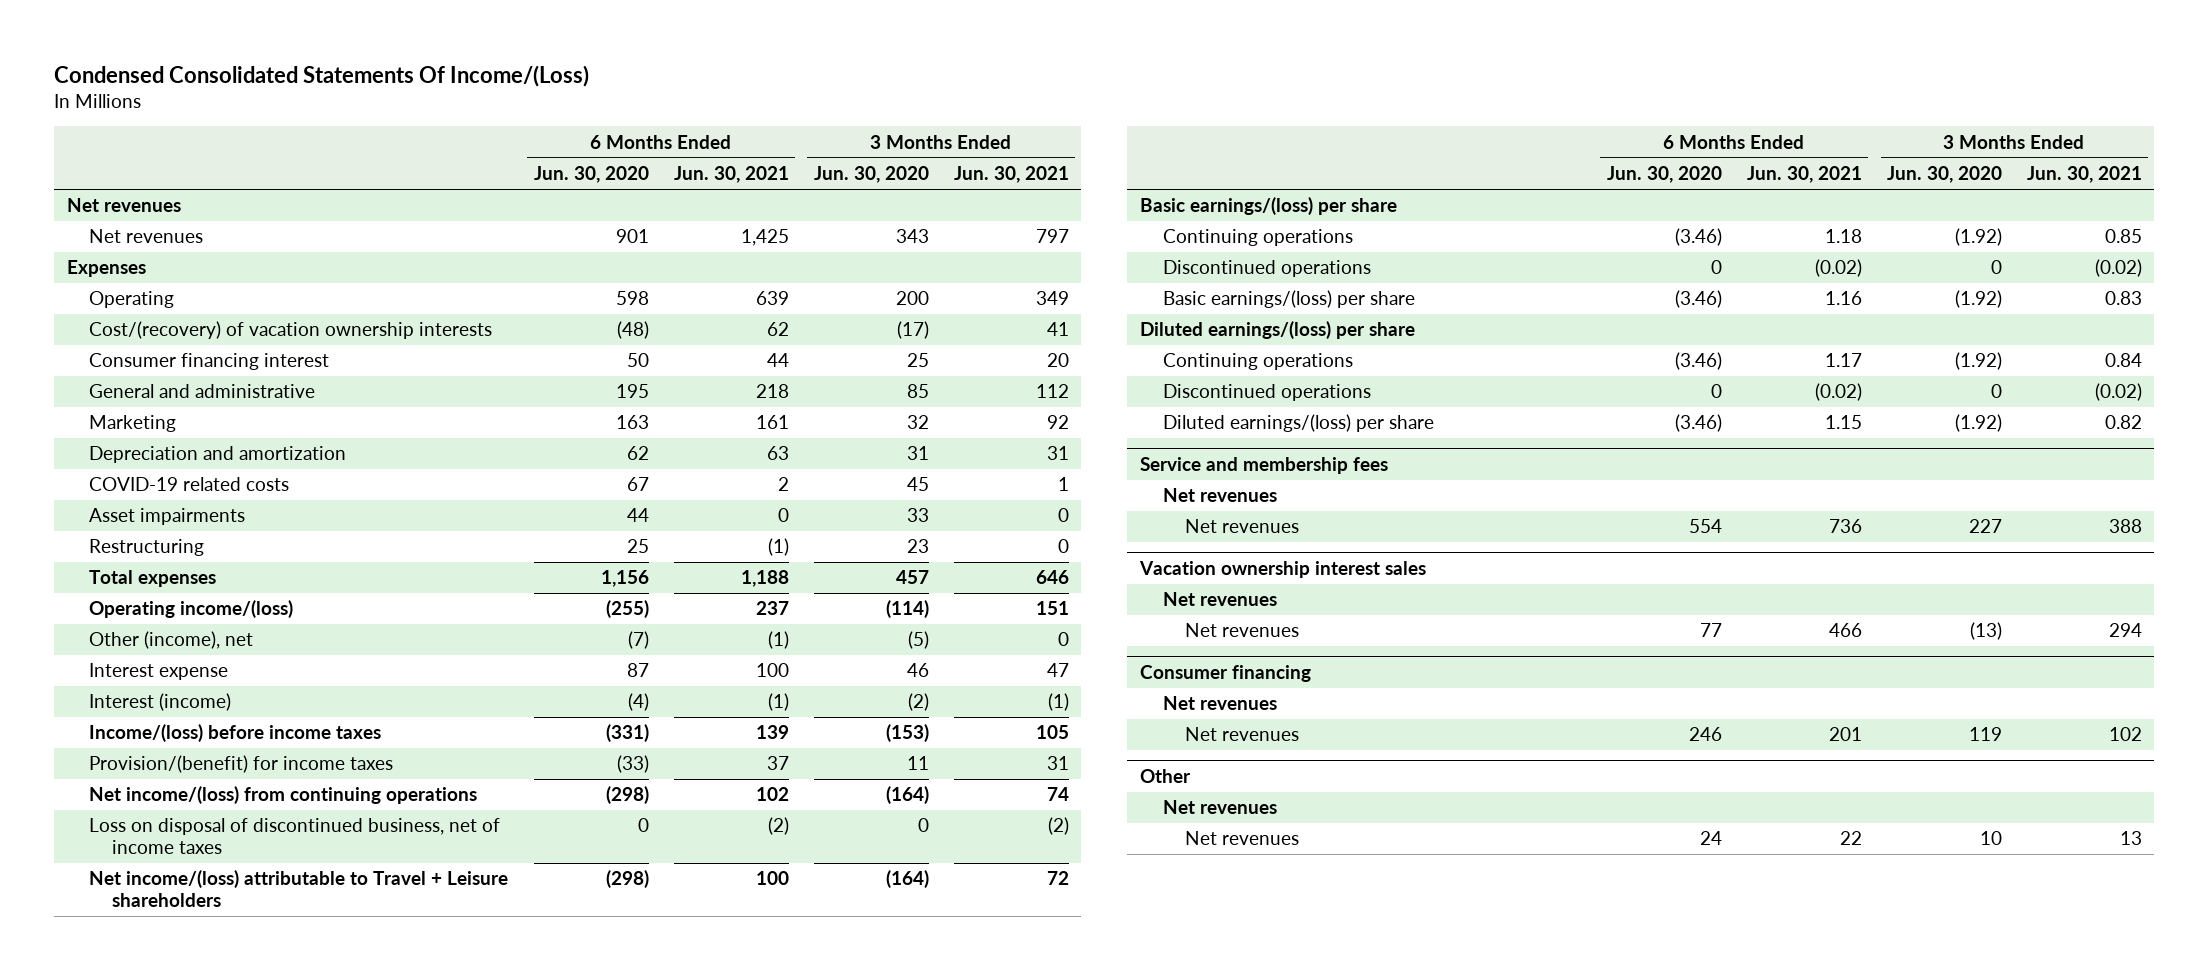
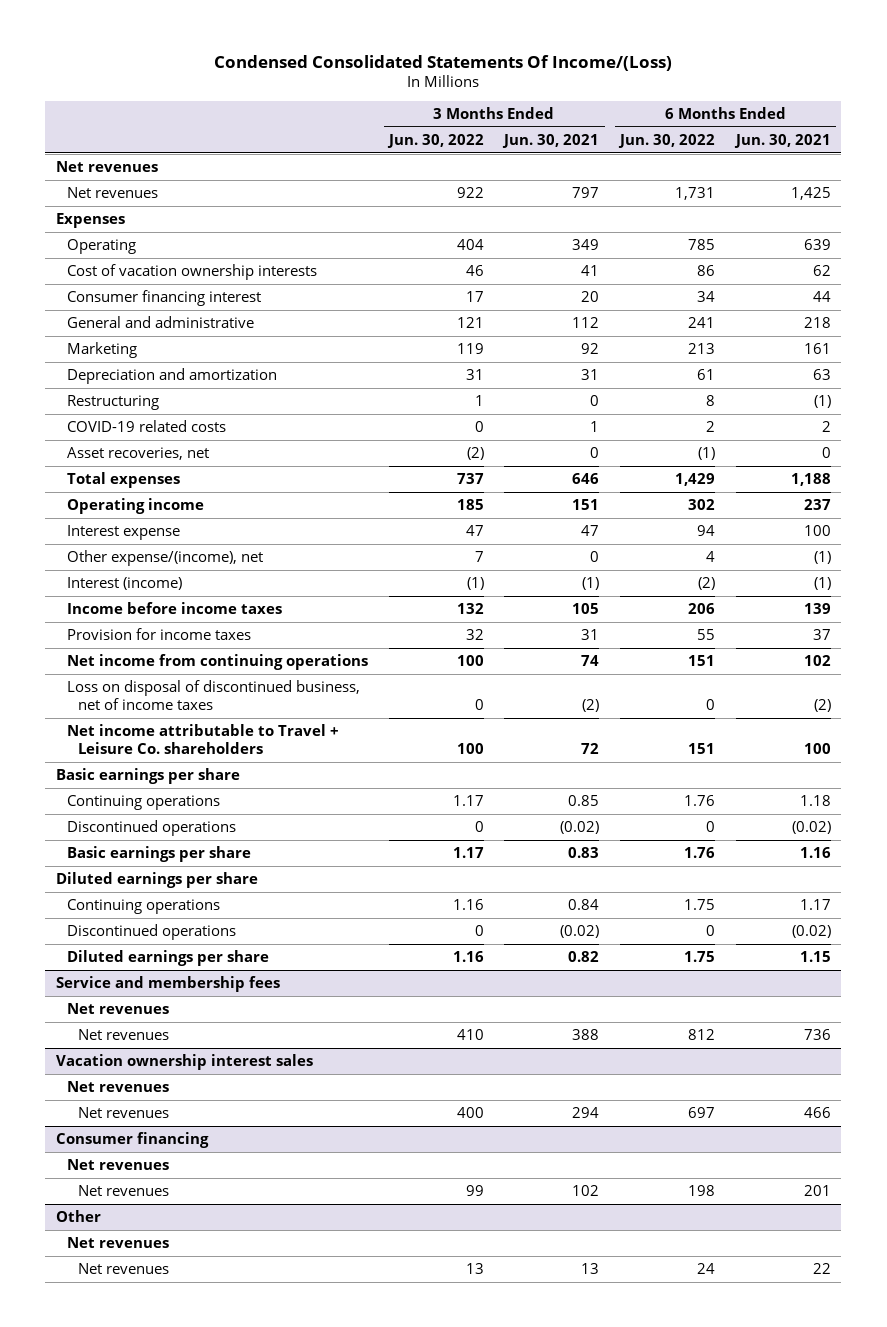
[533,166,649,184] Jun. 30, 2020 -> none
[813,166,929,184] Jun. 30, 2020 -> none
none -> [386,133,484,148] Jun. 30, 2022
none -> [618,133,716,148] Jun. 30, 2022
[89,321,493,340] Cost/(recovery) of vacation ownership interests -> [67,263,318,280] Cost of vacation ownership interests
[89,508,246,526] Asset impairments -> none
[89,477,290,492] COVID-19 related costs -> [67,419,227,432] COVID-19 related costs
none -> [67,446,210,460] Asset recoveries, net
[89,631,254,650] Other (income), net -> none
[89,600,294,619] Operating income/(loss) -> [67,497,205,514] Operating income
none -> [67,549,264,566] Other expense/(income), net
[89,724,382,743] Income/(loss) before income taxes -> [67,601,283,614] Income before income taxes
[89,755,394,774] Provision/(benefit) for income taxes -> [67,627,252,640] Provision for income taxes
[89,786,478,805] Net income/(loss) from continuing operations -> [67,653,369,670] Net income from continuing operations
[89,870,509,908] Net income/(loss) attributable to Travel + Leisure shareholders -> [67,723,340,755] Net income attributable to Travel + Leisure Co. shareholders
[1139,197,1397,216] Basic earnings/(loss) per share -> [55,767,240,784] Basic earnings per share
[1162,290,1415,309] Basic earnings/(loss) per share -> [67,845,252,862] Basic earnings per share
[1139,321,1415,340] Diluted earnings/(loss) per share -> [55,871,258,888] Diluted earnings per share
[1162,414,1434,433] Diluted earnings/(loss) per share -> [67,949,270,966] Diluted earnings per share

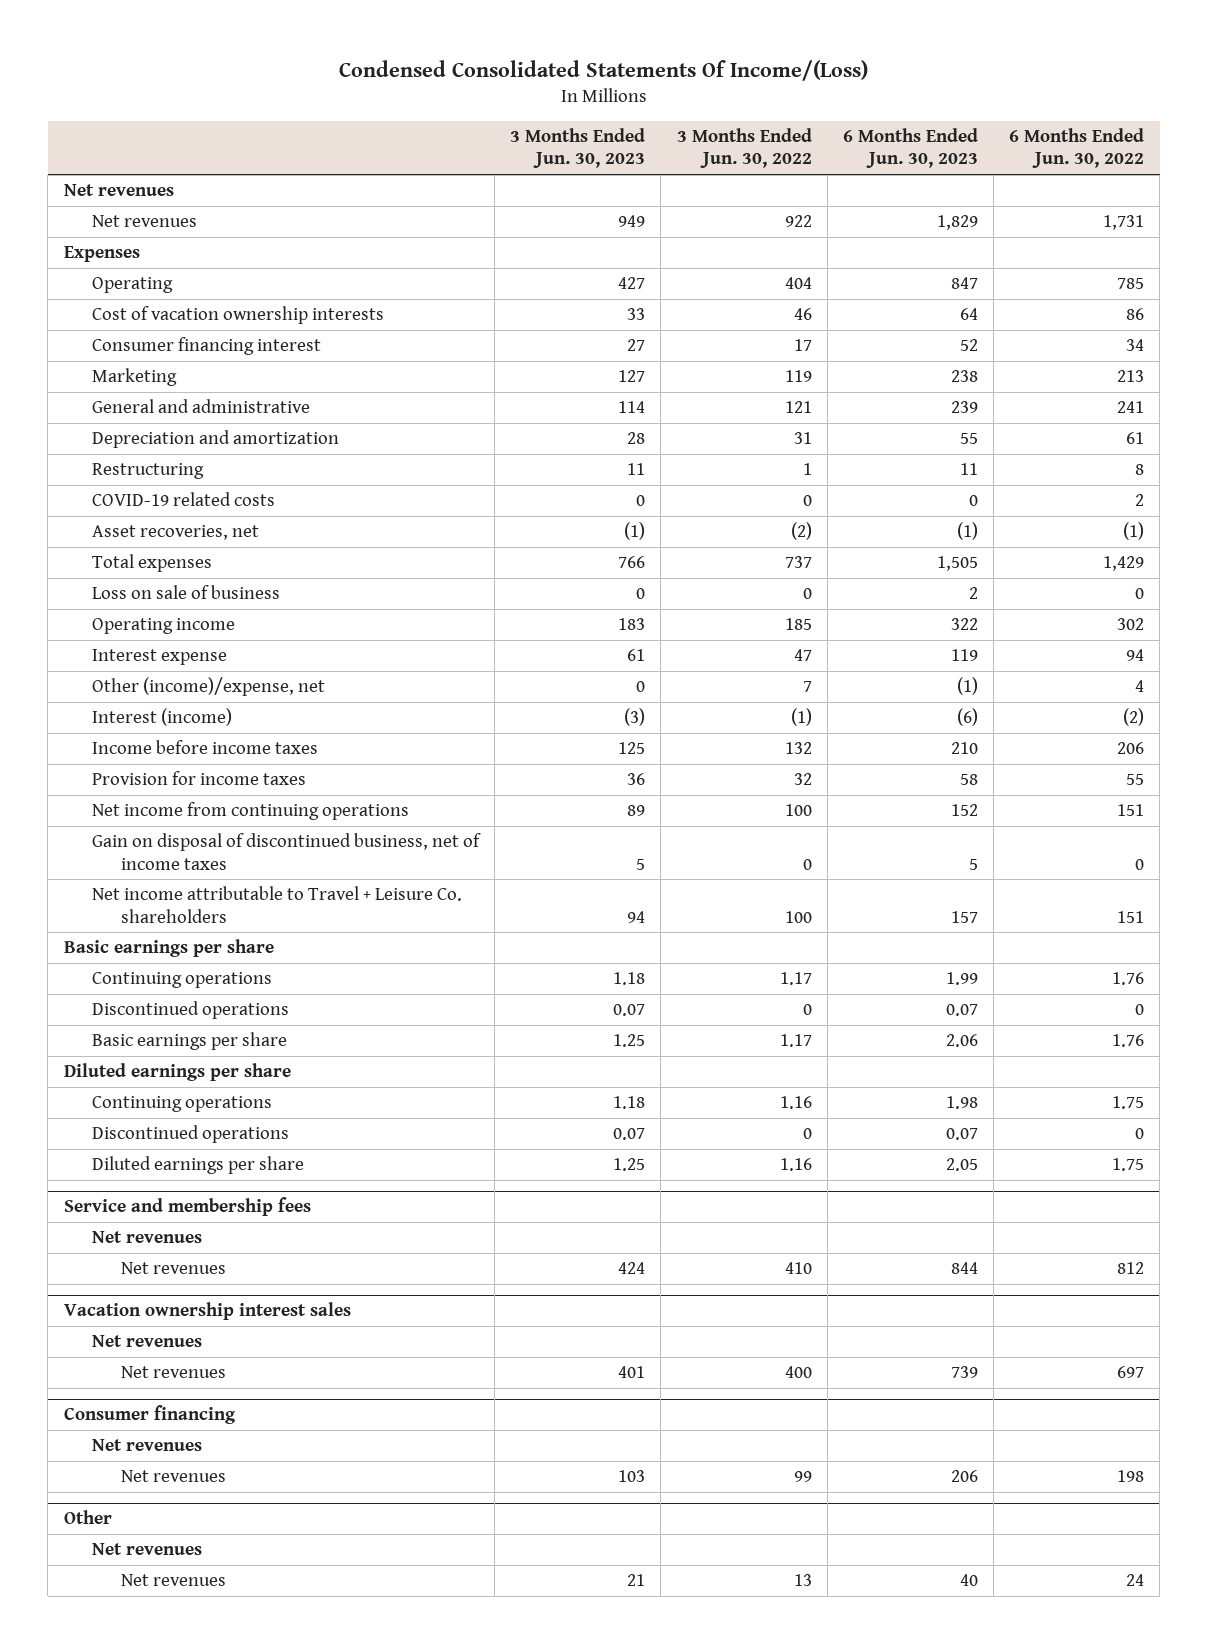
[502,133,600,148] Jun. 30, 2021 -> none
[733,133,831,148] Jun. 30, 2021 -> none
none -> [510,127,646,169] 3 Months Ended Jun. 30, 2023
none -> [842,127,978,169] 6 Months Ended Jun. 30, 2023
[67,315,255,328] General and administrative -> [92,399,311,414] General and administrative
none -> [92,585,281,600] Loss on sale of business
[67,549,264,566] Other expense/(income), net -> [92,677,326,697] Other (income)/expense, net
[67,679,361,711] Loss on disposal of discontinued business, net of income taxes -> [92,833,482,870] Gain on disposal of discontinued business, net of income taxes

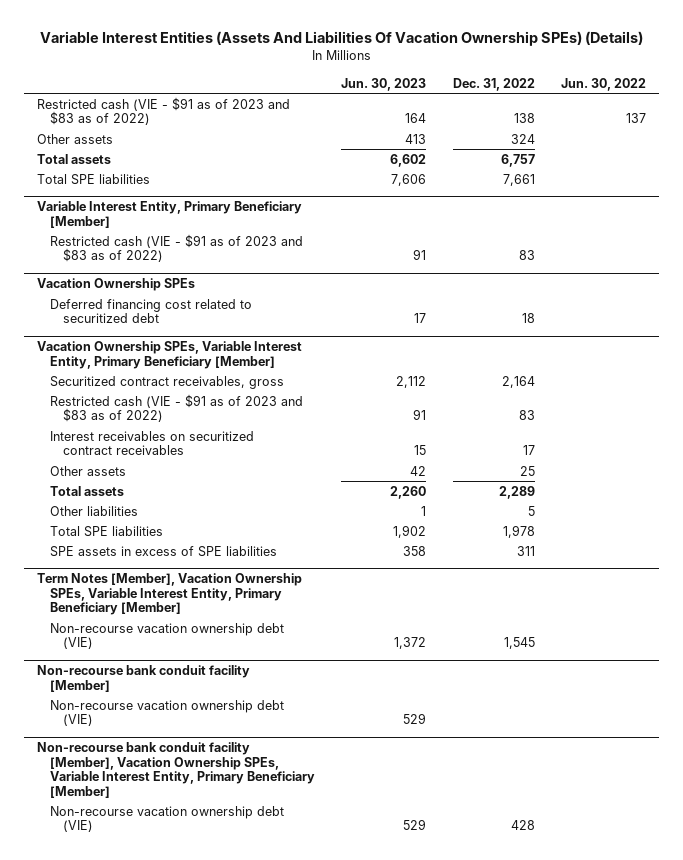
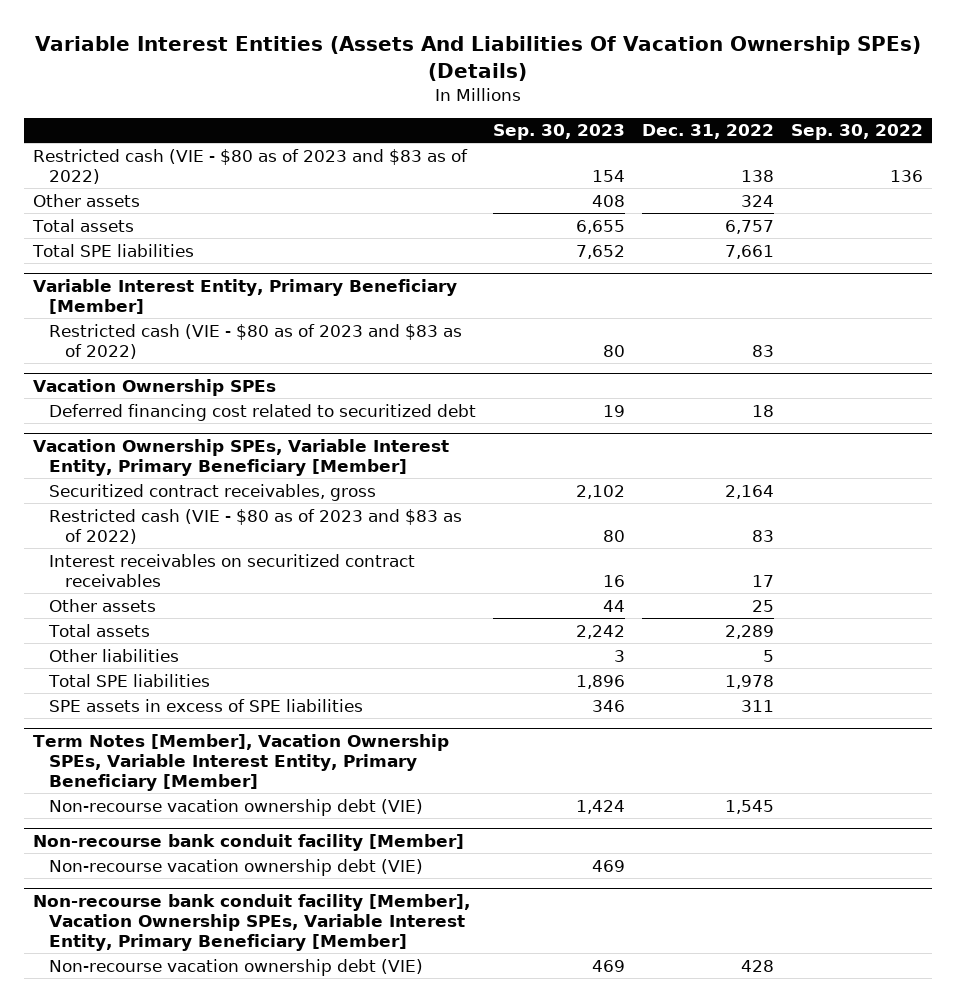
[341,77,427,91] Jun. 30, 2023 -> none
[560,77,646,91] Jun. 30, 2022 -> none
none -> [493,124,626,141] Sep. 30, 2023
none -> [791,124,924,141] Sep. 30, 2022
[37,96,291,126] Restricted cash (VIE - $91 as of 2023 and $83 as of 2022) -> [33,148,469,184] Restricted cash (VIE - $80 as of 2023 and $83 as of 2022)
[49,233,303,263] Restricted cash (VIE - $91 as of 2023 and $83 as of 2022) -> [48,323,462,359] Restricted cash (VIE - $80 as of 2023 and $83 as of 2022)
[49,393,303,423] Restricted cash (VIE - $91 as of 2023 and $83 as of 2022) -> [48,508,462,544] Restricted cash (VIE - $80 as of 2023 and $83 as of 2022)

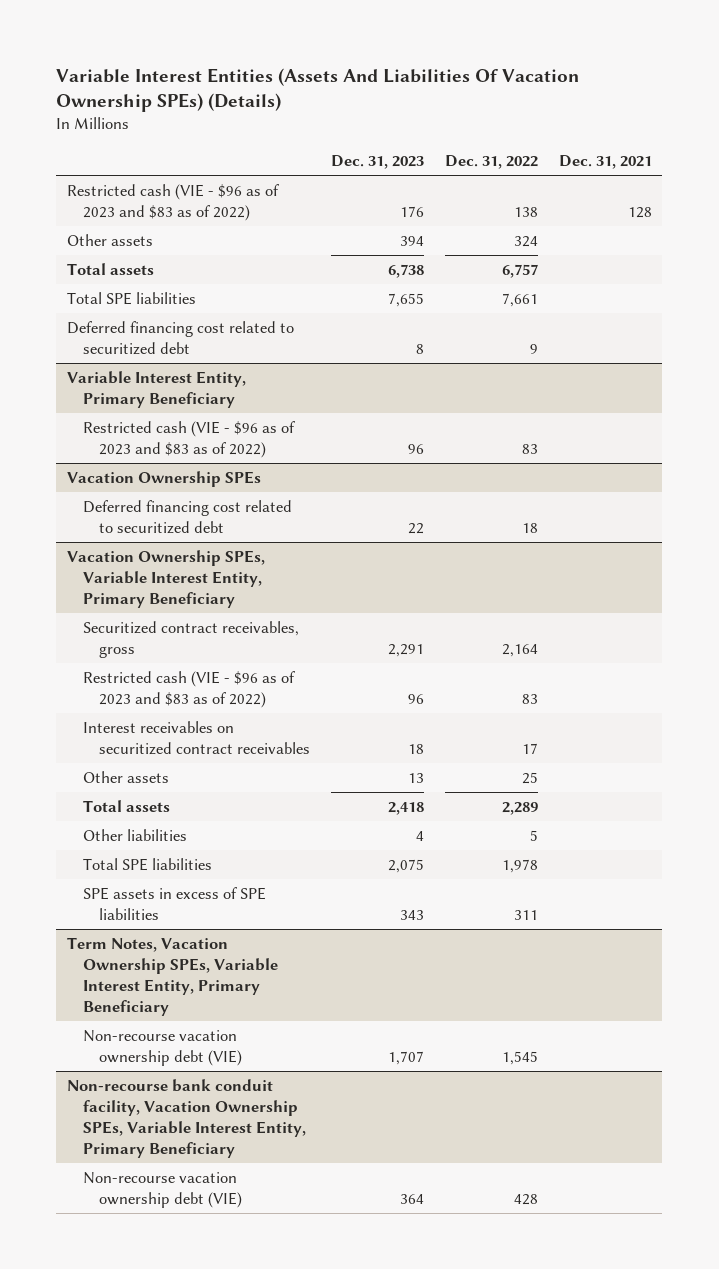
[493,124,626,141] Sep. 30, 2023 -> none
[791,124,924,141] Sep. 30, 2022 -> none
none -> [331,154,425,169] Dec. 31, 2023
none -> [558,154,652,169] Dec. 31, 2021
[33,148,469,184] Restricted cash (VIE - $80 as of 2023 and $83 as of 2022) -> [66,183,279,221] Restricted cash (VIE - $96 as of 2023 and $83 as of 2022)
none -> [66,320,294,355] Deferred financing cost related to securitized debt
[33,278,458,314] Variable Interest Entity, Primary Beneficiary [Member] -> [66,370,246,408] Variable Interest Entity, Primary Beneficiary
[48,323,462,359] Restricted cash (VIE - $80 as of 2023 and $83 as of 2022) -> [83,420,296,458] Restricted cash (VIE - $96 as of 2023 and $83 as of 2022)
[33,438,450,476] Vacation Ownership SPEs, Variable Interest Entity, Primary Beneficiary [Member] -> [66,549,265,608] Vacation Ownership SPEs, Variable Interest Entity, Primary Beneficiary
[48,508,462,544] Restricted cash (VIE - $80 as of 2023 and $83 as of 2022) -> [83,670,296,708] Restricted cash (VIE - $96 as of 2023 and $83 as of 2022)
[33,733,450,791] Term Notes [Member], Vacation Ownership SPEs, Variable Interest Entity, Primary Beneficiary [Member] -> [66,936,279,1016] Term Notes, Vacation Ownership SPEs, Variable Interest Entity, Primary Beneficiary
[33,833,465,851] Non-recourse bank conduit facility [Member] -> none
[48,858,423,876] Non-recourse vacation ownership debt (VIE) -> none
[33,893,471,951] Non-recourse bank conduit facility [Member], Vacation Ownership SPEs, Variable Interest Entity, Primary Beneficiary [Member] -> [66,1078,307,1158] Non-recourse bank conduit facility, Vacation Ownership SPEs, Variable Interest Entity, Primary Beneficiary

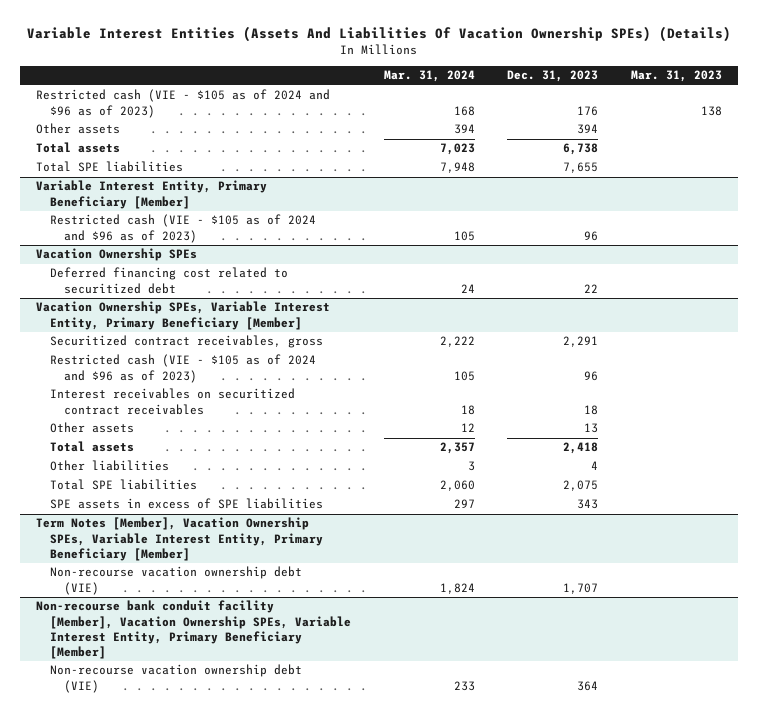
[445,154,539,169] Dec. 31, 2022 -> none
[558,154,652,169] Dec. 31, 2021 -> none
none -> [383,70,475,83] Mar. 31, 2024
none -> [630,70,722,83] Mar. 31, 2023
[66,183,279,221] Restricted cash (VIE - $96 as of 2023 and $83 as of 2022) -> [36,89,331,118] Restricted cash (VIE - $105 as of 2024 and $96 as of 2023)
[66,320,294,355] Deferred financing cost related to securitized debt -> none
[66,370,246,408] Variable Interest Entity, Primary Beneficiary -> [36,180,268,209] Variable Interest Entity, Primary Beneficiary [Member]
[83,420,296,458] Restricted cash (VIE - $96 as of 2023 and $83 as of 2022) -> [50,214,317,243] Restricted cash (VIE - $105 as of 2024 and $96 as of 2023)
[66,549,265,608] Vacation Ownership SPEs, Variable Interest Entity, Primary Beneficiary -> [36,301,331,330] Vacation Ownership SPEs, Variable Interest Entity, Primary Beneficiary [Member]
[83,670,296,708] Restricted cash (VIE - $96 as of 2023 and $83 as of 2022) -> [50,354,317,383] Restricted cash (VIE - $105 as of 2024 and $96 as of 2023)
[66,936,279,1016] Term Notes, Vacation Ownership SPEs, Variable Interest Entity, Primary Beneficiary -> [36,517,324,561] Term Notes [Member], Vacation Ownership SPEs, Variable Interest Entity, Primary Beneficiary [Member]
[66,1078,307,1158] Non-recourse bank conduit facility, Vacation Ownership SPEs, Variable Interest Entity, Primary Beneficiary -> [36,600,352,660] Non-recourse bank conduit facility [Member], Vacation Ownership SPEs, Variable Interest Entity, Primary Beneficiary [Member]

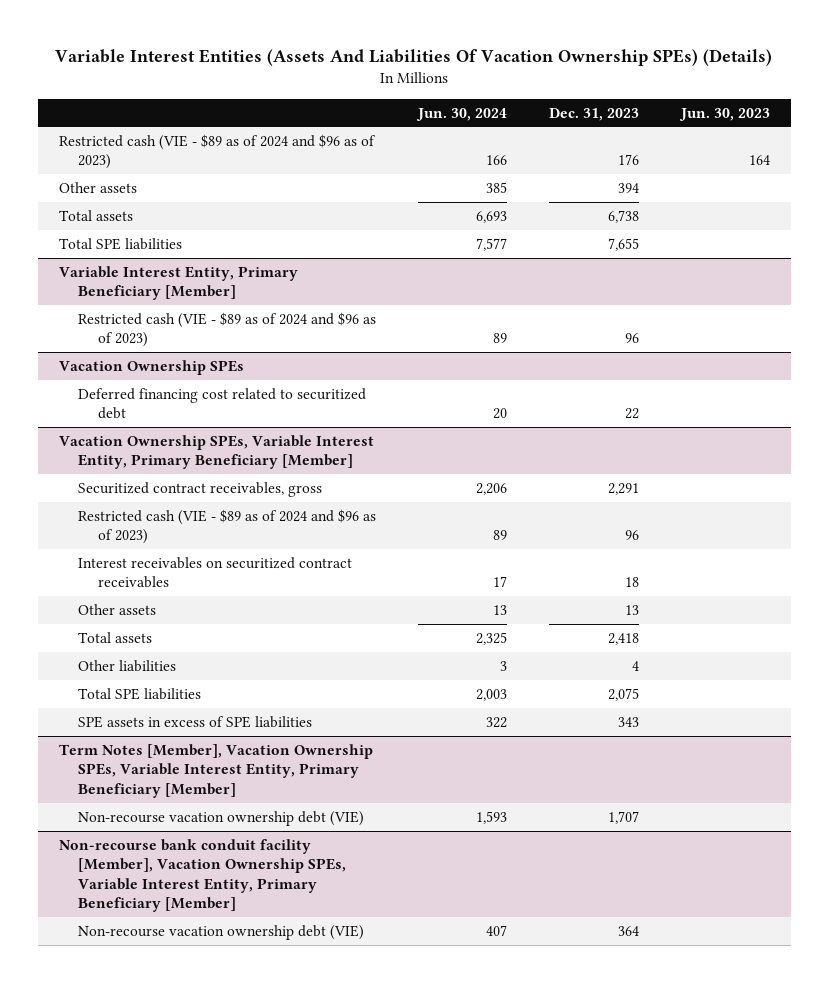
[383,70,475,83] Mar. 31, 2024 -> none
[630,70,722,83] Mar. 31, 2023 -> none
none -> [416,107,508,121] Jun. 30, 2024
none -> [679,107,771,121] Jun. 30, 2023
[36,89,331,118] Restricted cash (VIE - $105 as of 2024 and $96 as of 2023) -> [58,133,376,170] Restricted cash (VIE - $89 as of 2024 and $96 as of 2023)
[50,214,317,243] Restricted cash (VIE - $105 as of 2024 and $96 as of 2023) -> [78,311,377,348] Restricted cash (VIE - $89 as of 2024 and $96 as of 2023)
[50,354,317,383] Restricted cash (VIE - $105 as of 2024 and $96 as of 2023) -> [78,508,377,545] Restricted cash (VIE - $89 as of 2024 and $96 as of 2023)

